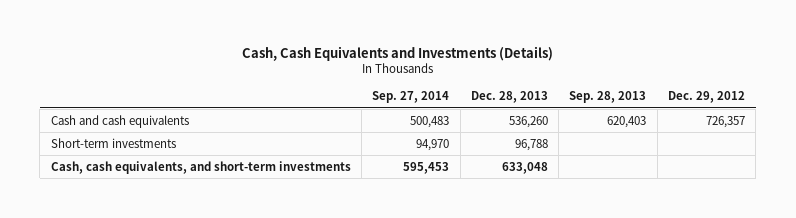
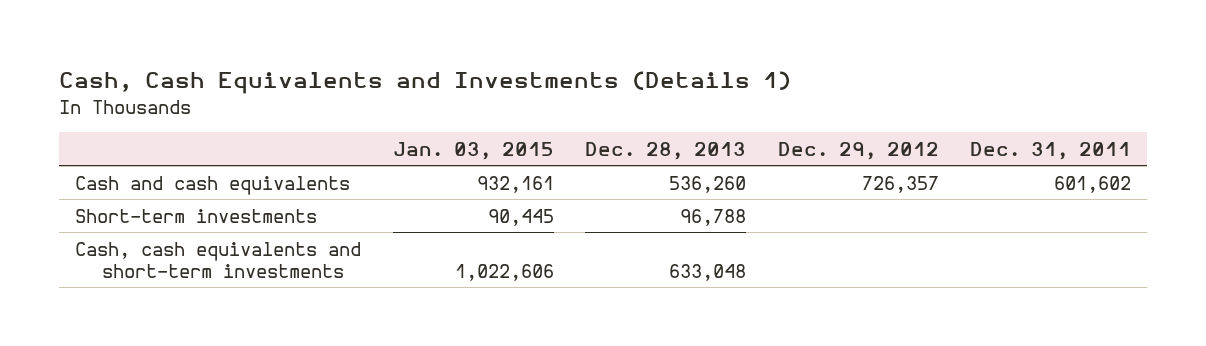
[241,45,553,61] Cash, Cash Equivalents and Investments (Details) -> [59,71,792,95] Cash, Cash Equivalents and Investments (Details 1)
[372,91,450,104] Sep. 27, 2014 -> none
[569,91,647,104] Sep. 28, 2013 -> none
none -> [392,141,554,160] Jan. 03, 2015
none -> [970,141,1132,160] Dec. 31, 2011
[50,160,351,174] Cash, cash equivalents, and short-term investments -> [75,241,362,278] Cash, cash equivalents and short-term investments

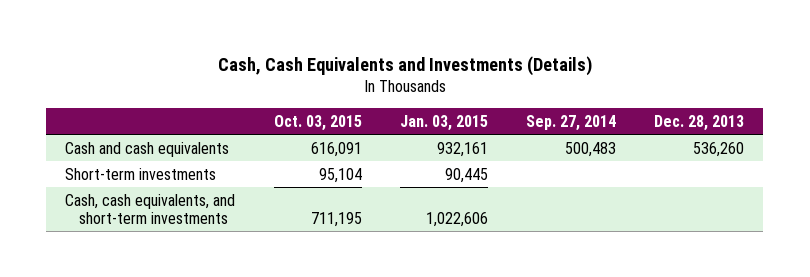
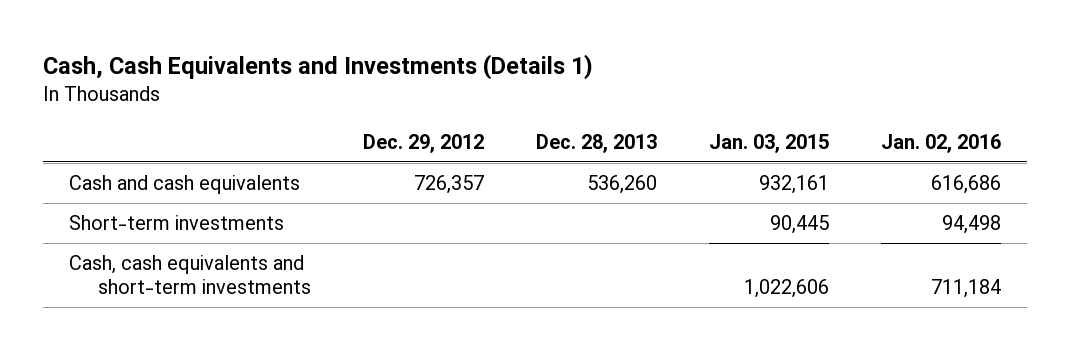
[217,55,592,76] Cash, Cash Equivalents and Investments (Details) -> [42,54,593,81] Cash, Cash Equivalents and Investments (Details 1)
[273,114,362,131] Oct. 03, 2015 -> none
[526,114,617,131] Sep. 27, 2014 -> none
none -> [363,133,485,153] Dec. 29, 2012
none -> [880,133,1001,153] Jan. 02, 2016
[65,193,236,225] Cash, cash equivalents, and short-term investments -> [68,255,312,295] Cash, cash equivalents and short-term investments

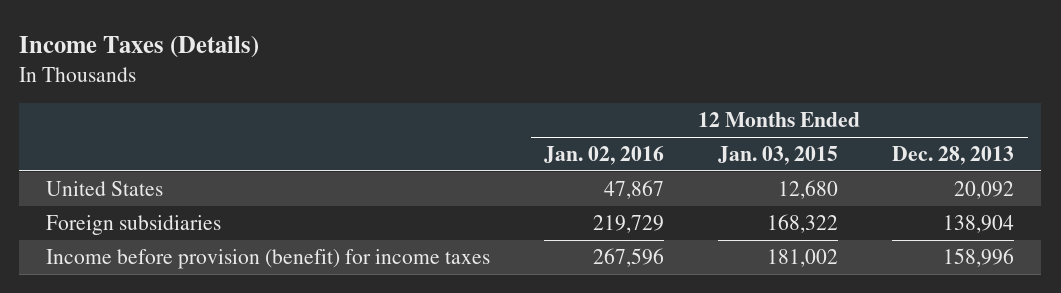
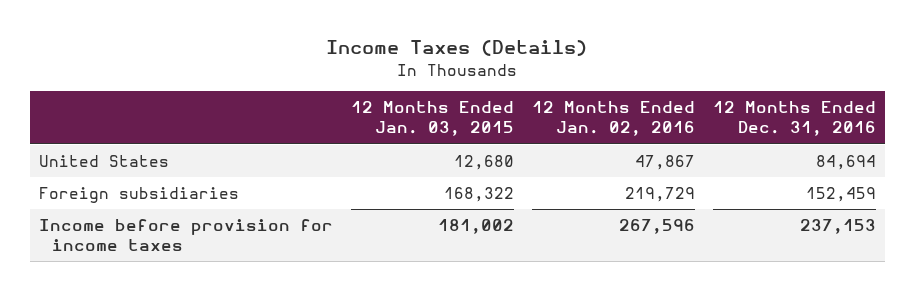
[892,146,1015,166] Dec. 28, 2013 -> none
none -> [712,101,876,137] 12 Months Ended Dec. 31, 2016
[46,249,491,270] Income before provision (benefit) for income taxes -> [38,219,333,252] Income before provision for income taxes

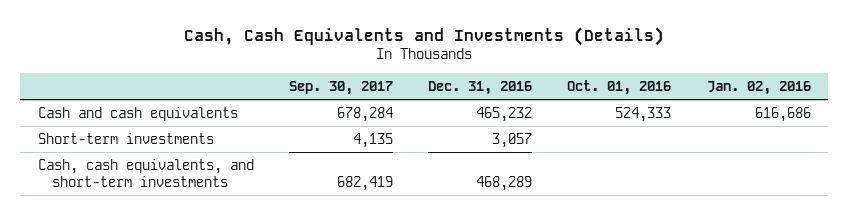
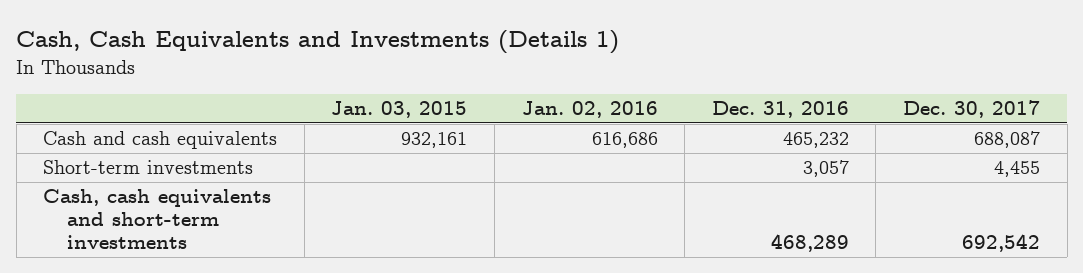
[184,27,665,47] Cash, Cash Equivalents and Investments (Details) -> [16,29,620,54] Cash, Cash Equivalents and Investments (Details 1)
[288,80,393,95] Sep. 30, 2017 -> none
[567,79,672,95] Oct. 01, 2016 -> none
none -> [331,101,468,119] Jan. 03, 2015
none -> [902,100,1040,119] Dec. 30, 2017
[37,158,254,188] Cash, cash equivalents, and short-term investments -> [43,189,272,250] Cash, cash equivalents and short-term investments

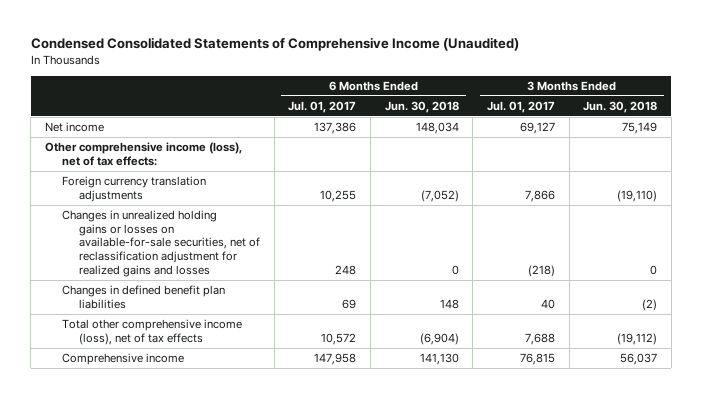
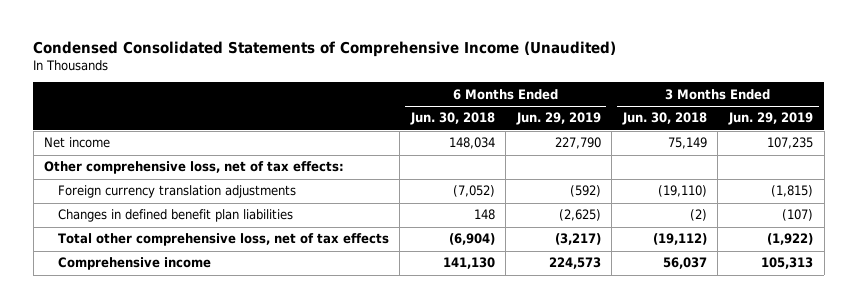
[288,100,357,113] Jul. 01, 2017 -> none
[487,100,556,113] Jul. 01, 2017 -> none
none -> [515,112,601,126] Jun. 29, 2019
none -> [728,112,814,126] Jun. 29, 2019
[44,142,242,166] Other comprehensive income (loss), net of tax effects: -> [44,161,345,175] Other comprehensive loss, net of tax effects:
[61,210,261,277] Changes in unrealized holding gains or losses on available-for-sale securities, net of reclassification adjustment for realized gains and losses -> none
[61,319,242,345] Total other comprehensive income (loss), net of tax effects -> [57,233,389,247] Total other comprehensive loss, net of tax effects

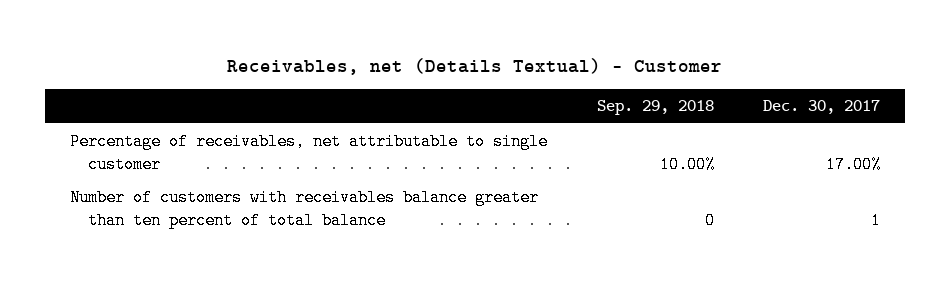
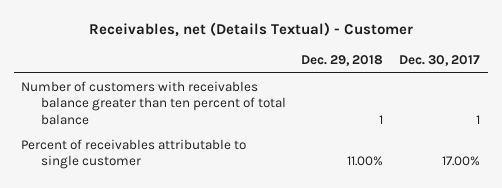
[596,100,714,116] Sep. 29, 2018 -> none
none -> [301,55,384,67] Dec. 29, 2018
[69,133,548,173] Percentage of receivables, net attributable to single customer -> none
none -> [21,138,247,170] Percent of receivables attributable to single customer

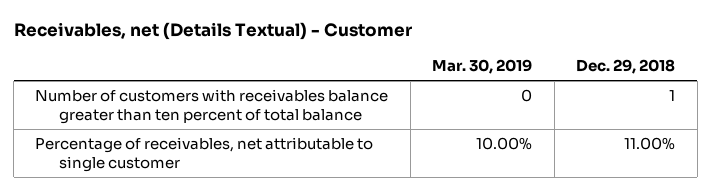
[399,55,481,67] Dec. 30, 2017 -> none
none -> [432,59,533,75] Mar. 30, 2019
[21,138,247,170] Percent of receivables attributable to single customer -> [35,136,374,172] Percentage of receivables, net attributable to single customer

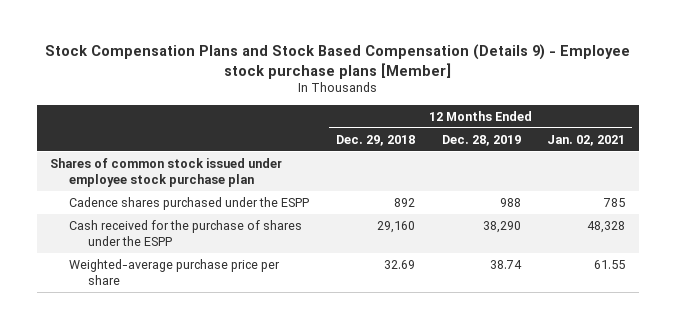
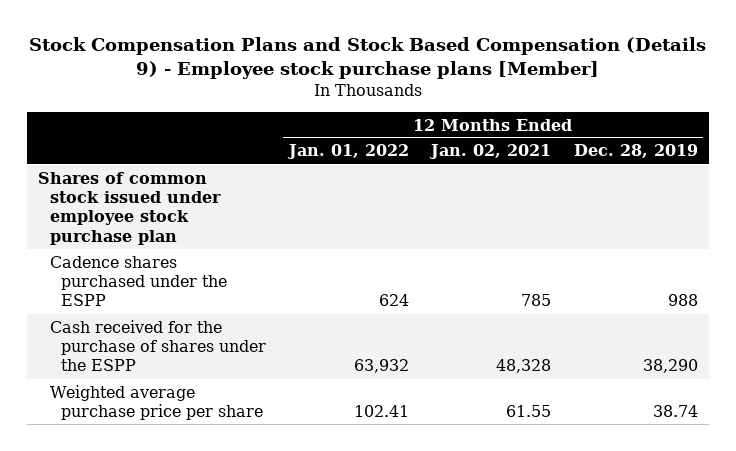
[335,134,415,146] Dec. 29, 2018 -> none
none -> [286,144,409,160] Jan. 01, 2022
[69,258,281,285] Weighted-average purchase price per share -> [49,384,264,420] Weighted average purchase price per share

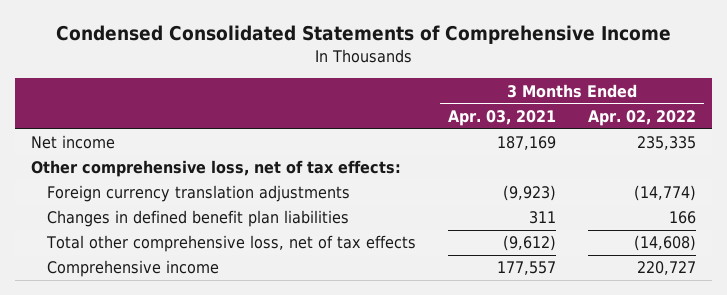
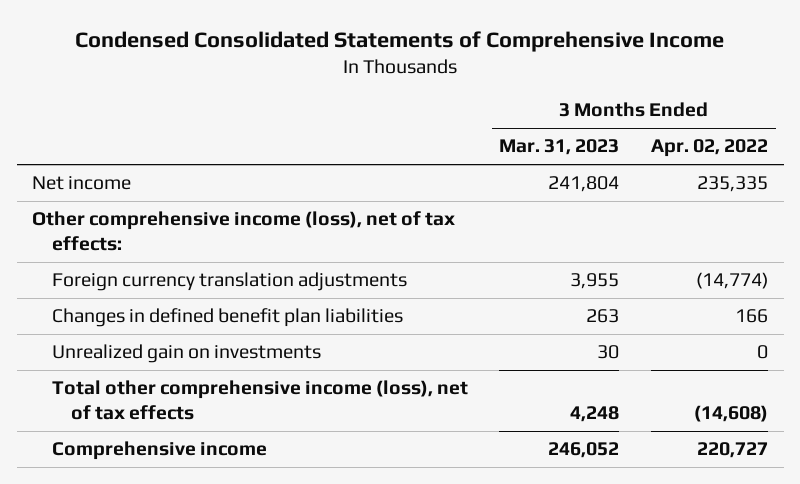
[448,109,557,126] Apr. 03, 2021 -> none
none -> [499,139,620,156] Mar. 31, 2023
[31,160,402,178] Other comprehensive loss, net of tax effects: -> [32,211,456,251] Other comprehensive income (loss), net of tax effects:
none -> [51,344,321,364] Unrealized gain on investments
[46,235,417,253] Total other comprehensive loss, net of tax effects -> [51,380,468,420] Total other comprehensive income (loss), net of tax effects

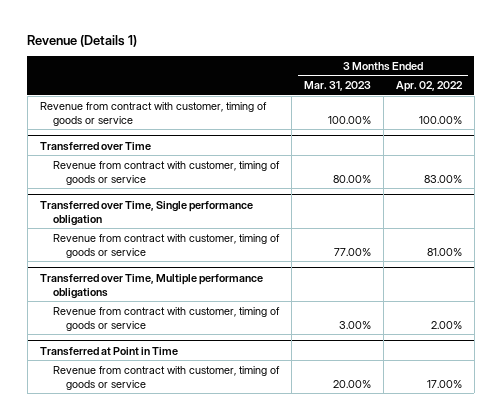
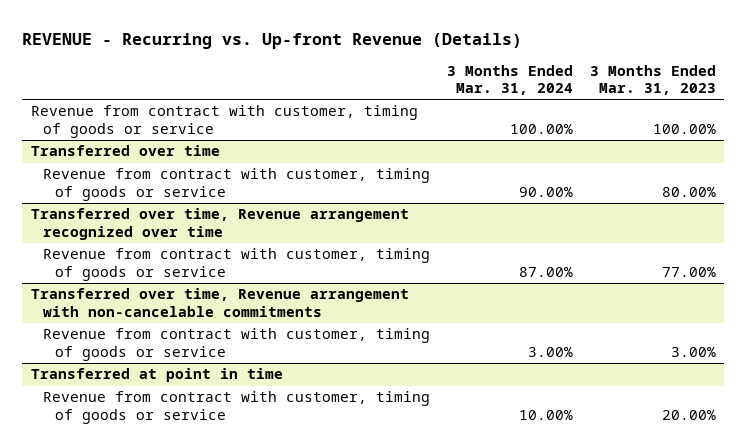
[27,34,138,47] Revenue (Details 1) -> [22,32,523,49] REVENUE - Recurring vs. Up-front Revenue (Details)
[395,81,463,93] Apr. 02, 2022 -> none
none -> [446,64,573,96] 3 Months Ended Mar. 31, 2024
[39,141,151,151] Transferred over Time -> [30,145,220,157] Transferred over time
[39,200,253,226] Transferred over Time, Single performance obligation -> none
none -> [30,208,409,240] Transferred over time, Revenue arrangement recognized over time
[39,273,263,299] Transferred over Time, Multiple performance obligations -> none
none -> [30,288,409,317] Transferred over time, Revenue arrangement with non-cancelable commitments
[39,346,178,356] Transferred at Point in Time -> [30,368,283,383] Transferred at point in time

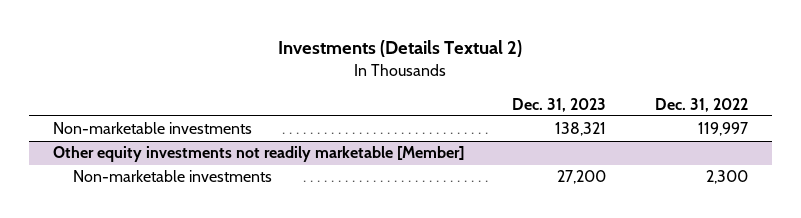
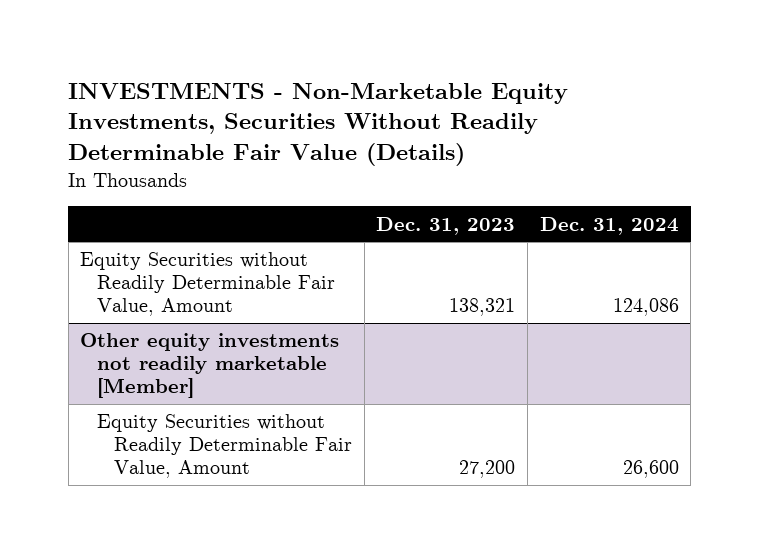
[278,40,523,58] Investments (Details Textual 2) -> [68,82,569,167] INVESTMENTS - Non-Marketable Equity Investments, Securities Without Readily Determinable Fair Value (Details)
[654,97,748,112] Dec. 31, 2022 -> none
none -> [539,216,679,235] Dec. 31, 2024
[53,122,253,135] Non-marketable investments -> [80,252,336,317] Equity Securities without Readily Determinable Fair Value, Amount
[72,170,272,183] Non-marketable investments -> [97,414,353,479] Equity Securities without Readily Determinable Fair Value, Amount

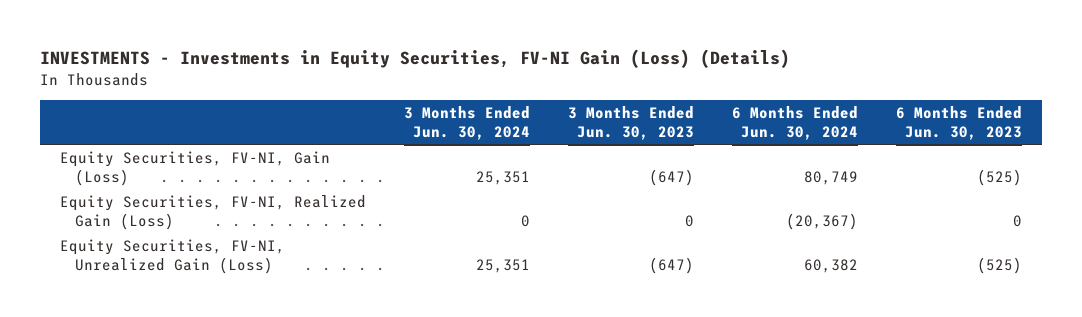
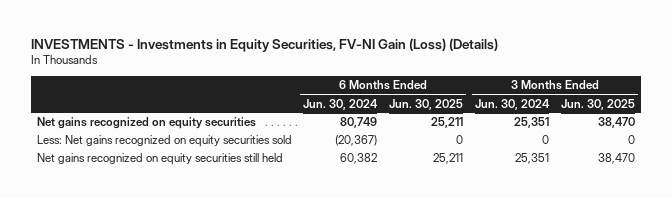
[567,106,694,140] 3 Months Ended Jun. 30, 2023 -> none
[896,106,1023,140] 6 Months Ended Jun. 30, 2023 -> none
none -> [389,98,464,110] Jun. 30, 2025
none -> [561,98,636,110] Jun. 30, 2025
[59,151,330,186] Equity Securities, FV-NI, Gain (Loss) -> [36,117,256,130] Net gains recognized on equity securities
[59,195,366,230] Equity Securities, FV-NI, Realized Gain (Loss) -> [36,135,292,148] Less: Net gains recognized on equity securities sold
[59,239,285,274] Equity Securities, FV-NI, Unrealized Gain (Loss) -> [36,153,283,166] Net gains recognized on equity securities still held

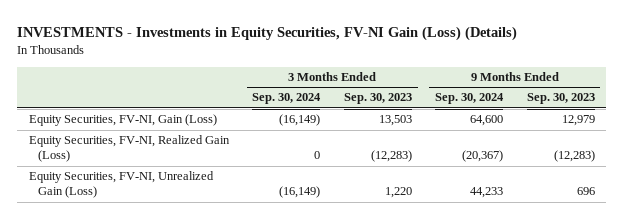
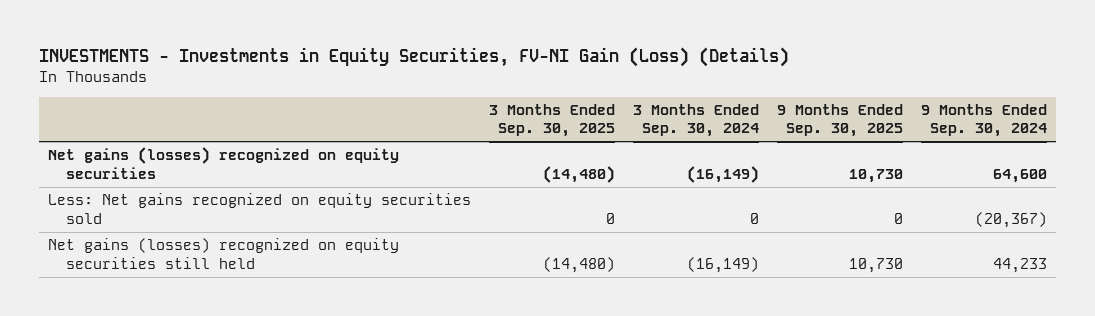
[343,93,412,105] Sep. 30, 2023 -> none
[526,93,595,105] Sep. 30, 2023 -> none
none -> [488,103,615,138] 3 Months Ended Sep. 30, 2025
none -> [776,103,903,138] 9 Months Ended Sep. 30, 2025
[29,114,218,127] Equity Securities, FV-NI, Gain (Loss) -> [47,147,399,179] Net gains (losses) recognized on equity securities
[29,135,231,163] Equity Securities, FV-NI, Realized Gain (Loss) -> [47,193,471,224] Less: Net gains recognized on equity securities sold
[29,171,215,199] Equity Securities, FV-NI, Unrealized Gain (Loss) -> [47,238,399,269] Net gains (losses) recognized on equity securities still held

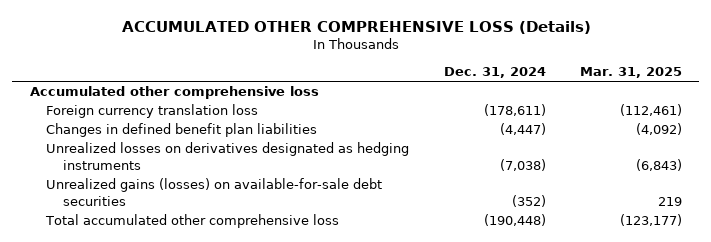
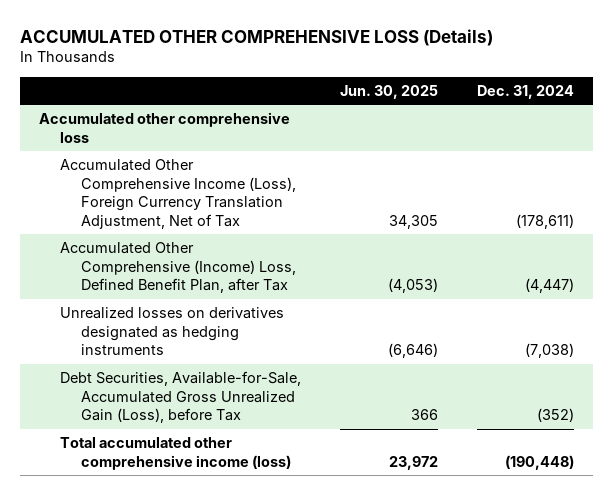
[579,67,682,79] Mar. 31, 2025 -> none
none -> [339,84,438,99] Jun. 30, 2025
[46,104,259,119] Foreign currency translation loss -> [60,159,297,230] Accumulated Other Comprehensive Income (Loss), Foreign Currency Translation Adjustment, Net of Tax
[46,123,318,138] Changes in defined benefit plan liabilities -> [60,242,297,294] Accumulated Other Comprehensive (Income) Loss, Defined Benefit Plan, after Tax
[46,178,383,206] Unrealized gains (losses) on available-for-sale debt securities -> [60,371,302,424] Debt Securities, Available-for-Sale, Accumulated Gross Unrealized Gain (Loss), before Tax
[45,214,340,229] Total accumulated other comprehensive loss -> [60,437,292,470] Total accumulated other comprehensive income (loss)

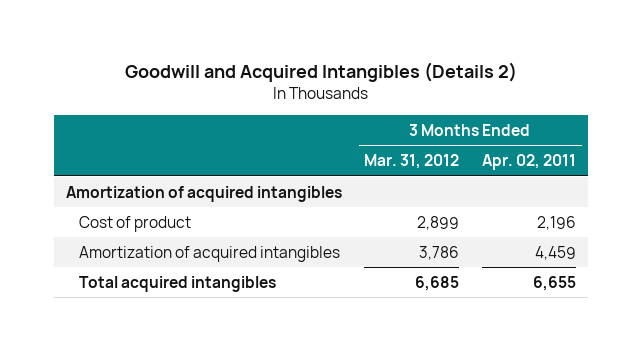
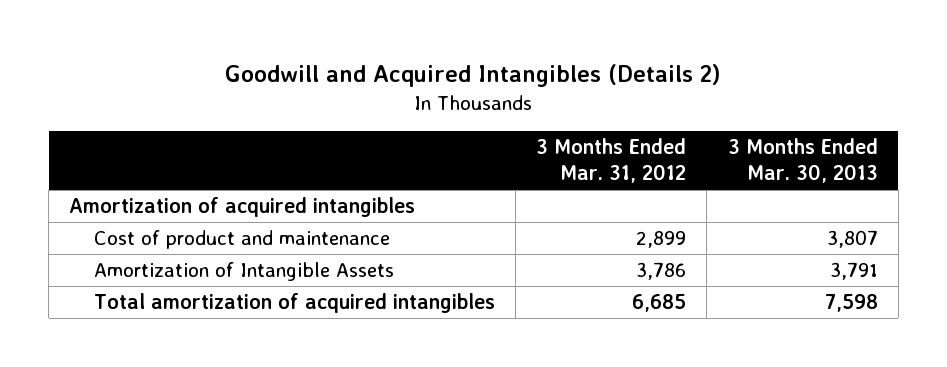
[482,154,577,171] Apr. 02, 2011 -> none
none -> [727,138,878,184] 3 Months Ended Mar. 30, 2013
[78,215,191,232] Cost of product -> [94,229,391,249] Cost of product and maintenance
[78,245,340,262] Amortization of acquired intangibles -> [94,261,395,281] Amortization of Intangible Assets
[78,275,276,292] Total acquired intangibles -> [94,292,496,313] Total amortization of acquired intangibles

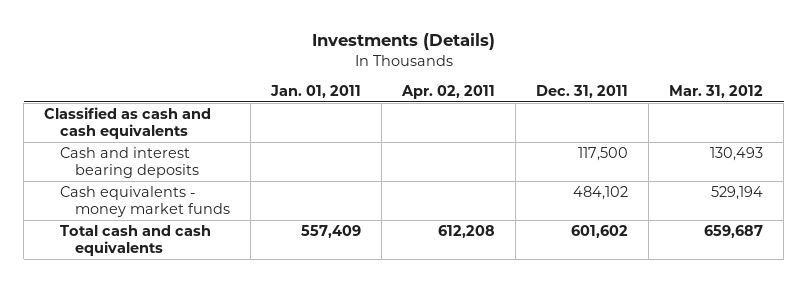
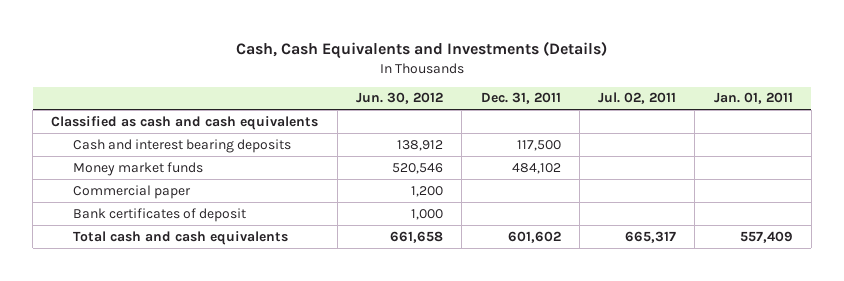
[311,33,495,51] Investments (Details) -> [236,41,608,60] Cash, Cash Equivalents and Investments (Details)
[400,85,495,100] Apr. 02, 2011 -> none
[669,85,764,99] Mar. 31, 2012 -> none
none -> [355,92,443,105] Jun. 30, 2012
none -> [598,92,677,105] Jul. 02, 2011
[59,186,230,217] Cash equivalents - money market funds -> [73,161,204,176] Money market funds
none -> [73,184,192,199] Commercial paper
none -> [73,207,247,222] Bank certificates of deposit

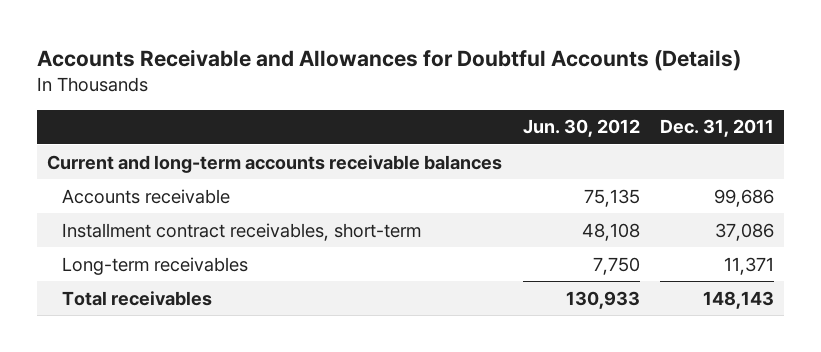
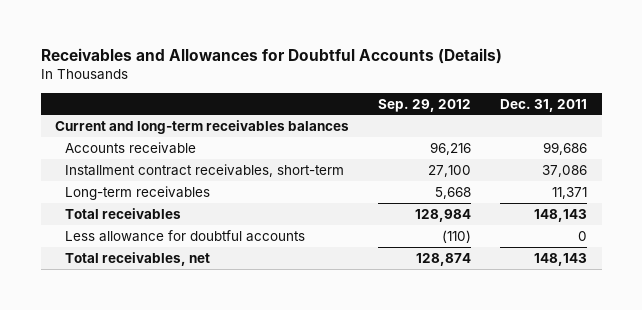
[36,48,741,71] Accounts Receivable and Allowances for Doubtful Accounts (Details) -> [40,48,502,65] Receivables and Allowances for Doubtful Accounts (Details)
[522,119,640,138] Jun. 30, 2012 -> none
none -> [378,98,472,112] Sep. 29, 2012
[47,154,503,173] Current and long-term accounts receivable balances -> [55,119,350,134] Current and long-term receivables balances
none -> [64,229,305,242] Less allowance for doubtful accounts
none -> [64,251,210,266] Total receivables, net

